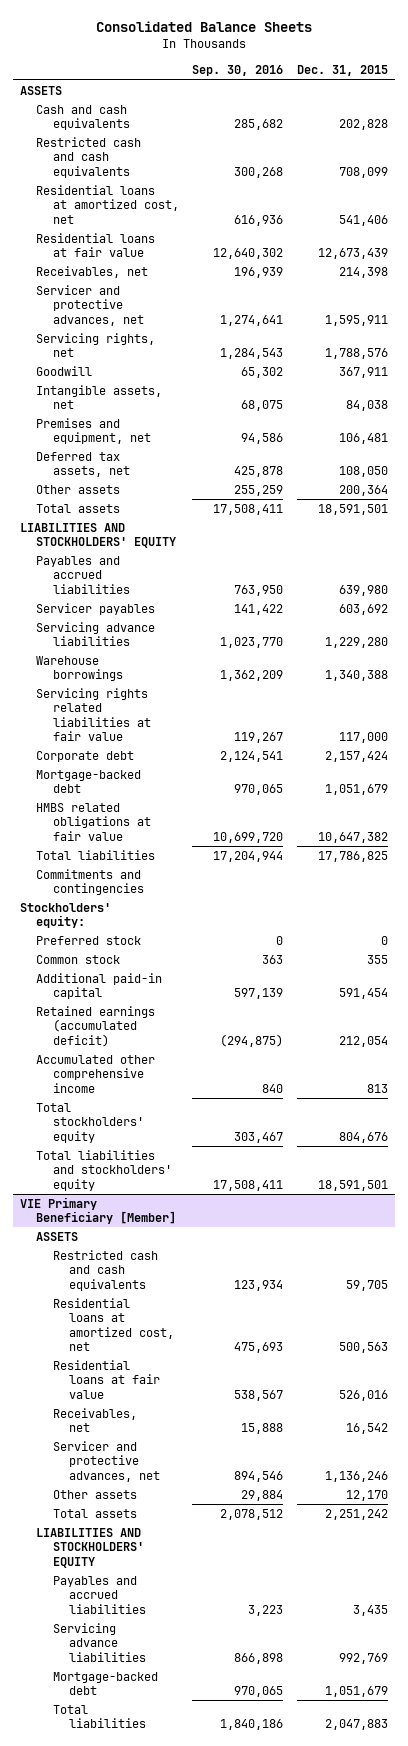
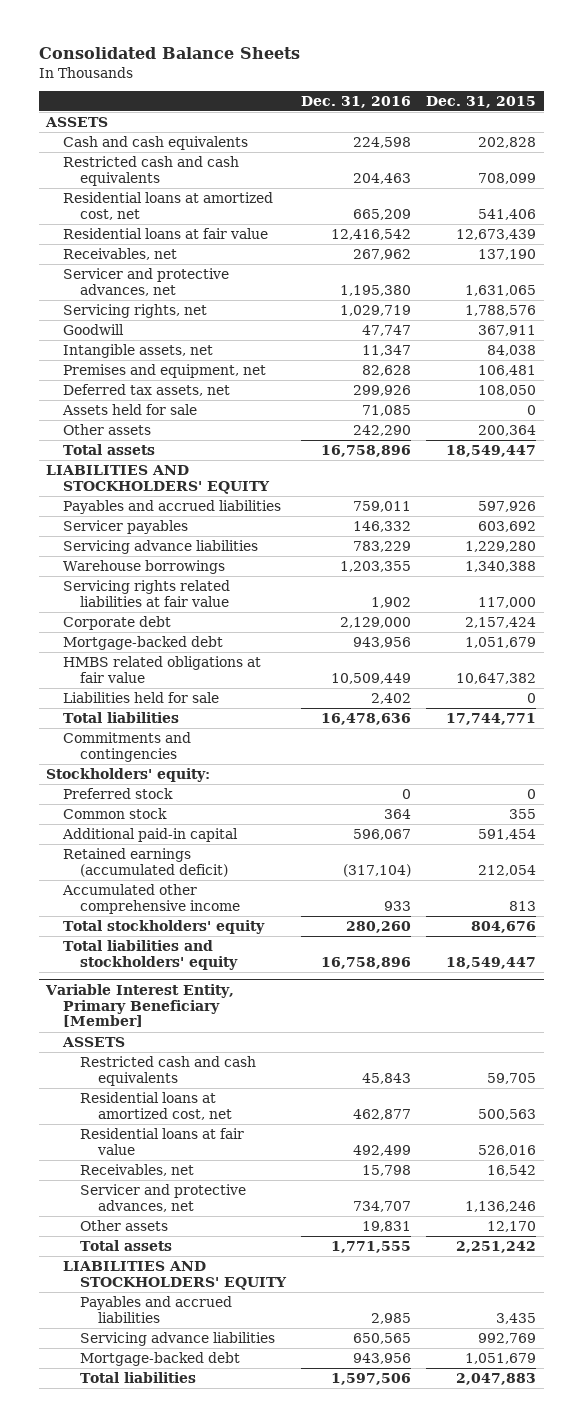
[192,65,284,77] Sep. 30, 2016 -> none
none -> [301,95,412,108] Dec. 31, 2016
[338,266,388,278] 214,398 -> [478,248,537,260] 137,190
[324,314,388,326] 1,595,911 -> [465,284,537,296] 1,631,065
none -> [62,403,198,415] Assets held for sale
[317,503,388,515] 18,591,501 -> [446,444,537,457] 18,549,447
[338,584,388,596] 639,980 -> [478,500,537,512] 597,926
none -> [63,691,220,703] Liabilities held for sale
[317,850,388,862] 17,786,825 -> [446,712,537,725] 17,744,771
[317,1179,388,1191] 18,591,501 -> [446,956,537,969] 18,549,447
[20,1196,177,1225] VIE Primary Beneficiary [Member] -> [45,983,235,1028] Variable Interest Entity, Primary Beneficiary [Member]

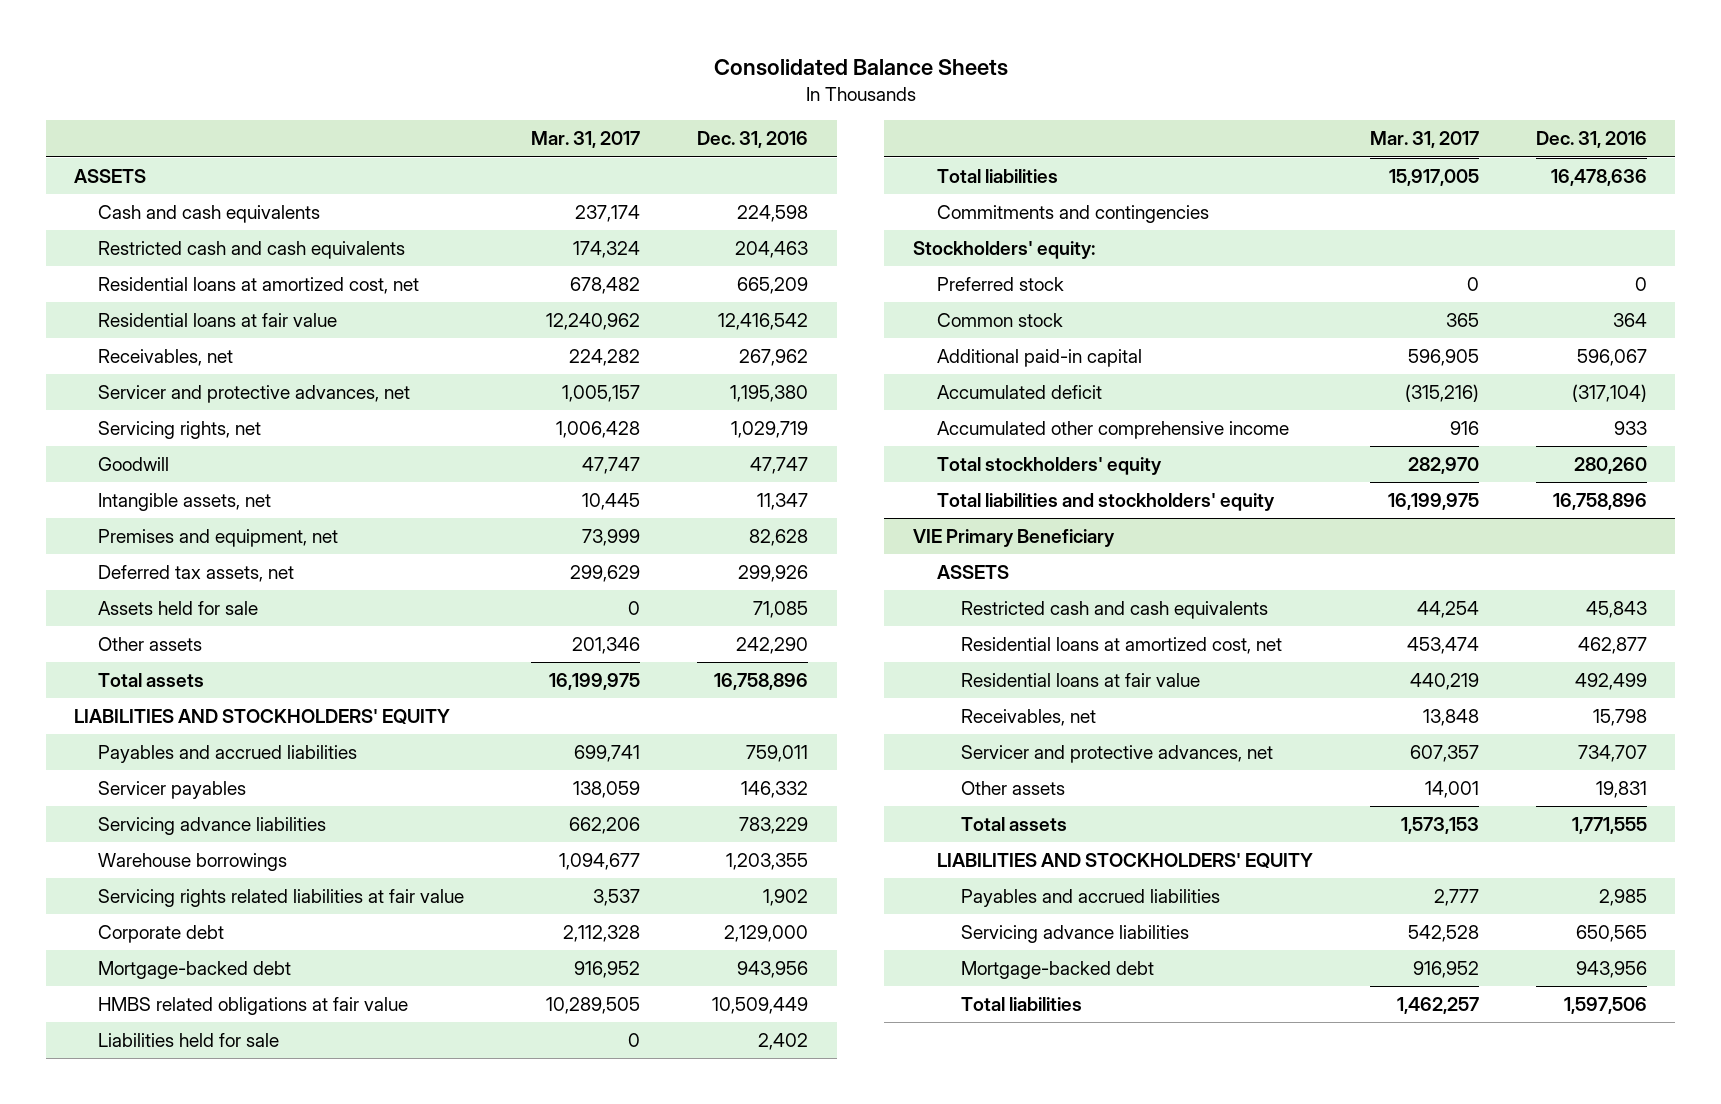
[426,95,537,108] Dec. 31, 2015 -> none
none -> [531,131,641,149] Mar. 31, 2017
[63,847,229,877] Retained earnings (accumulated deficit) -> [937,385,1103,400] Accumulated deficit
[45,983,235,1028] Variable Interest Entity, Primary Beneficiary [Member] -> [912,529,1115,548] VIE Primary Beneficiary

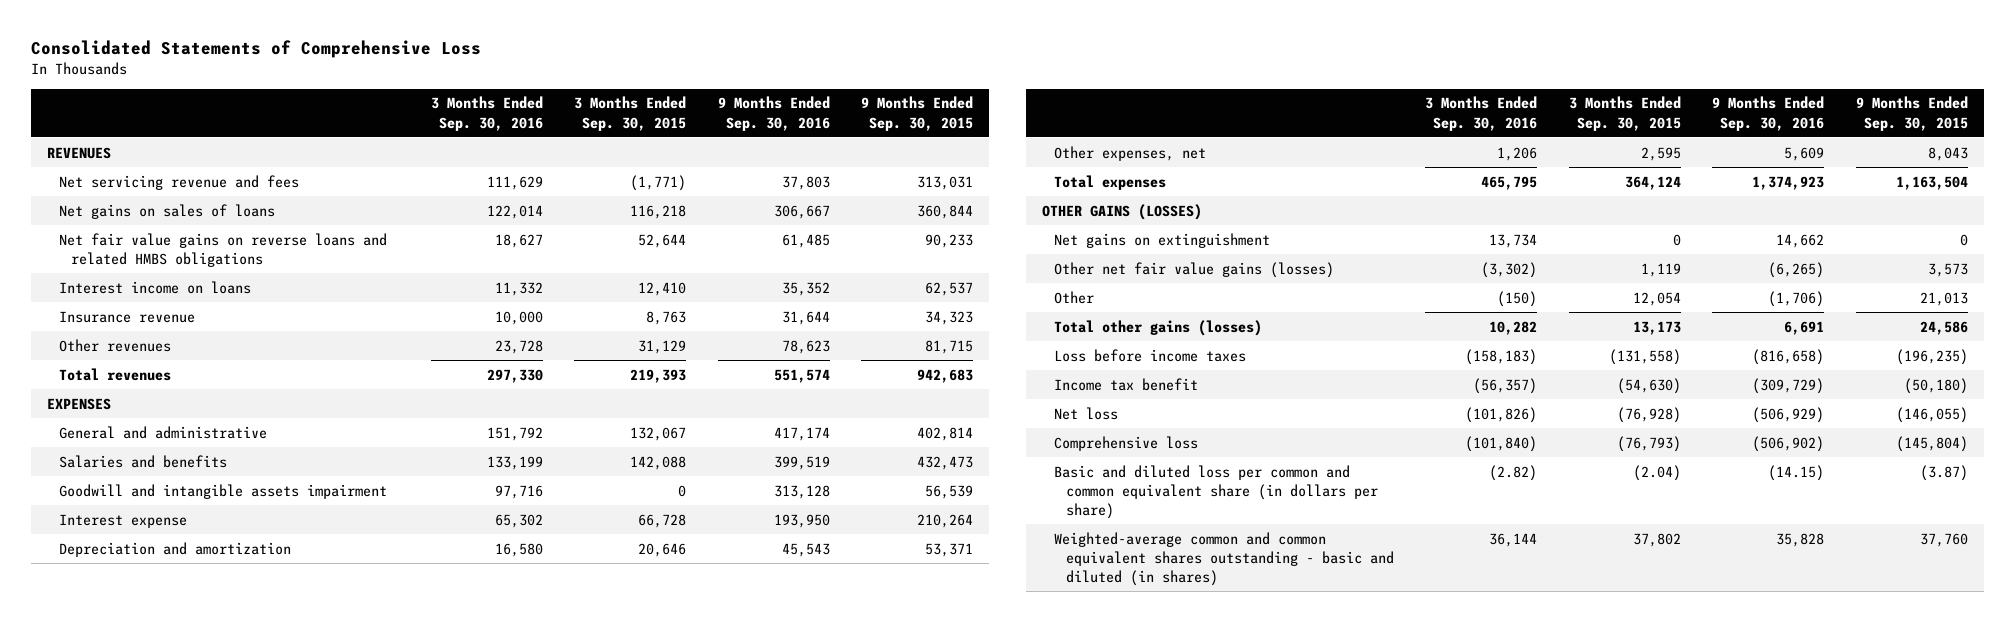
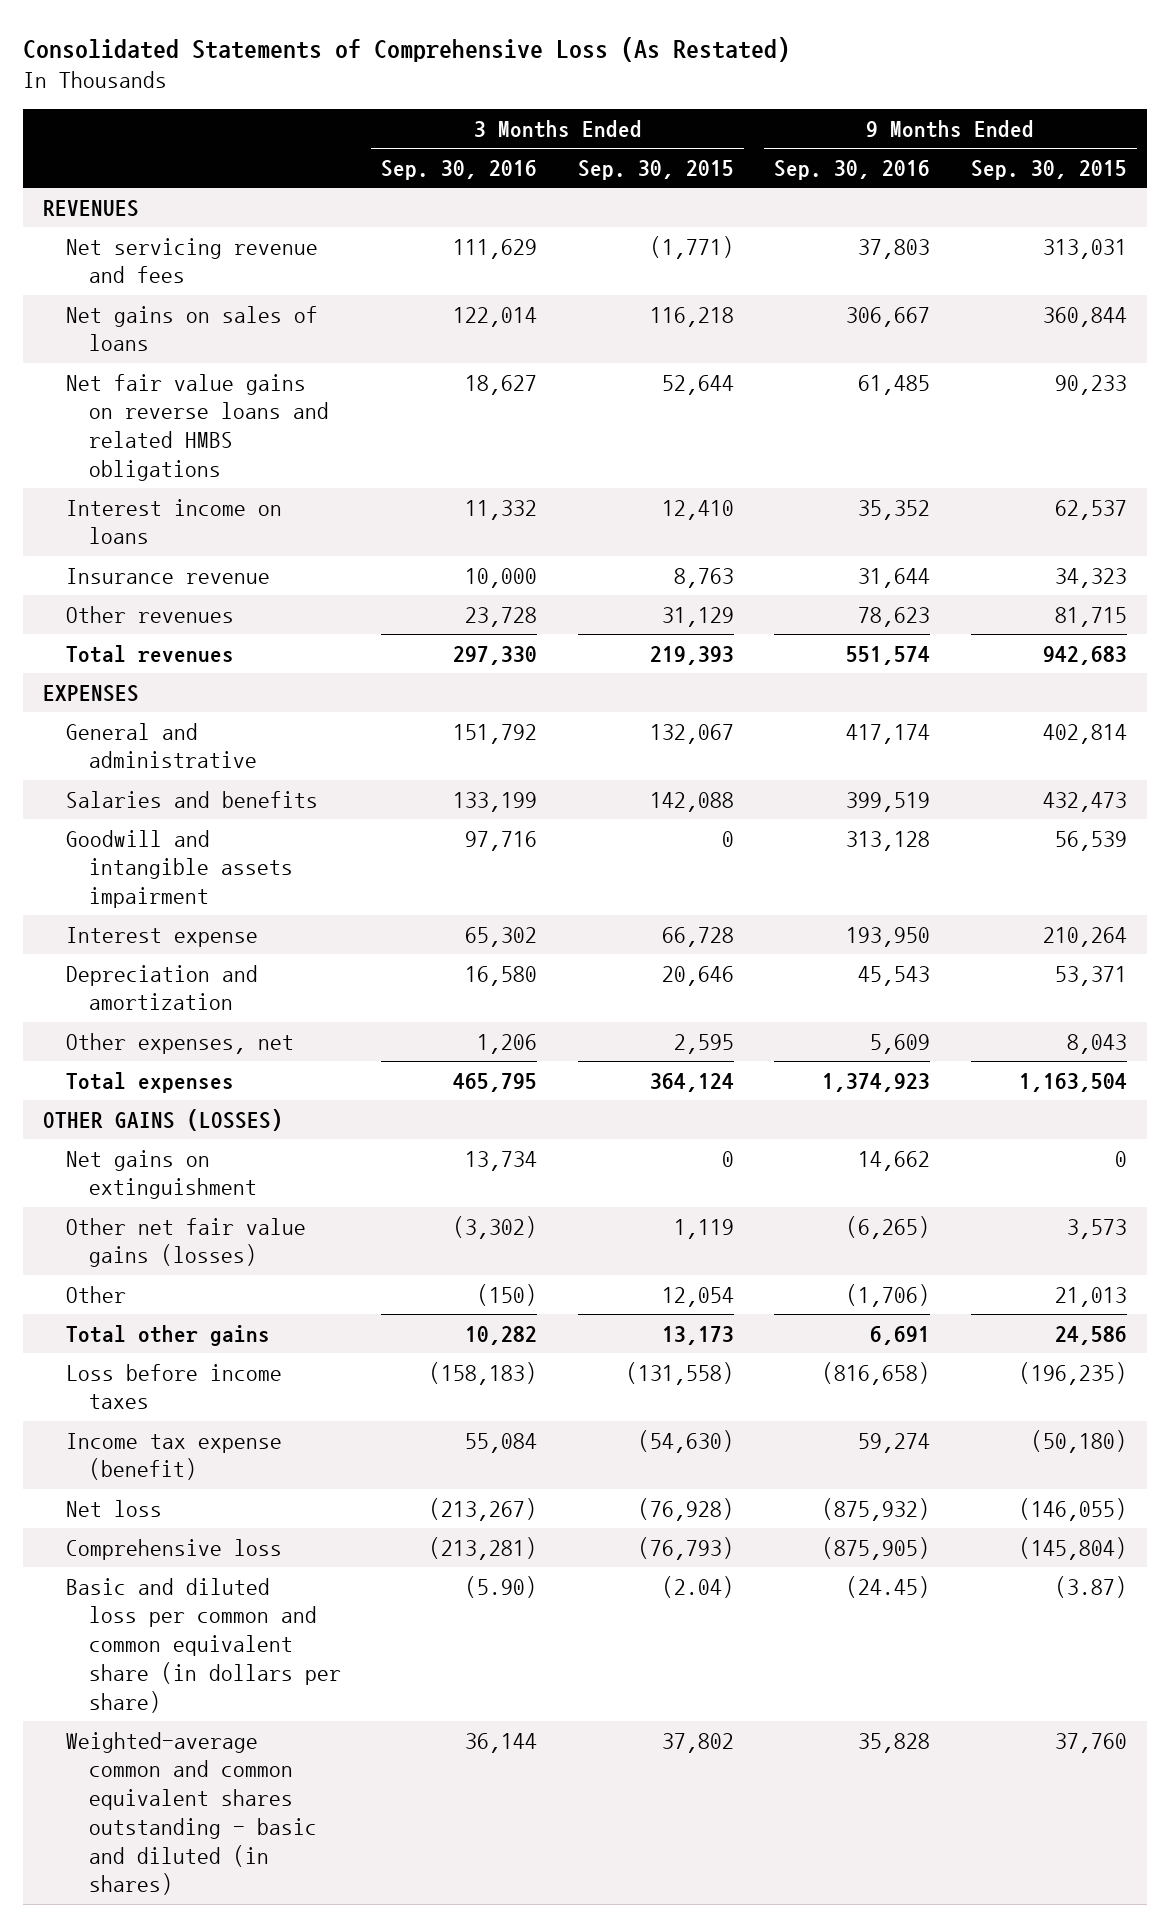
[31,40,482,59] Consolidated Statements of Comprehensive Loss -> [22,37,790,63] Consolidated Statements of Comprehensive Loss (As Restated)
[1053,319,1262,336] Total other gains (losses) -> [65,1324,270,1346] Total other gains
[1053,377,1198,391] Income tax benefit -> [65,1432,282,1481] Income tax expense (benefit)
[1473,377,1538,394] (56,357) -> [465,1432,538,1453] 55,084
[1752,377,1825,394] (309,729) -> [858,1432,931,1453] 59,274
[1465,406,1538,423] (101,826) -> [429,1497,538,1521] (213,267)
[1752,406,1825,423] (506,929) -> [822,1497,931,1521] (875,932)
[1465,435,1538,452] (101,840) -> [429,1536,538,1560] (213,281)
[1752,435,1825,452] (506,902) -> [822,1536,931,1560] (875,905)
[1489,464,1538,481] (2.82) -> [465,1575,538,1598] (5.90)
[1768,464,1825,481] (14.15) -> [846,1575,931,1598] (24.45)

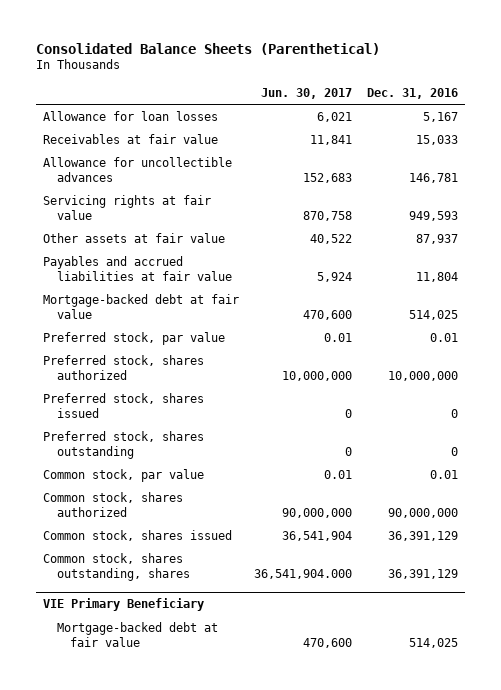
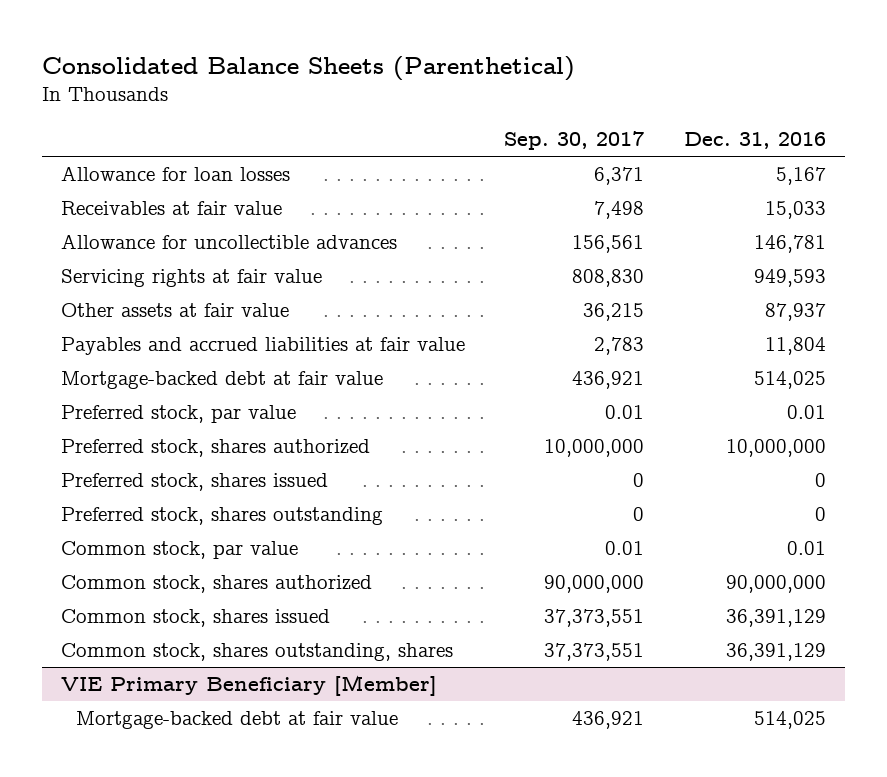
[261,87,353,99] Jun. 30, 2017 -> none
none -> [504,131,645,151] Sep. 30, 2017
[43,598,205,612] VIE Primary Beneficiary -> [61,675,438,697] VIE Primary Beneficiary [Member]

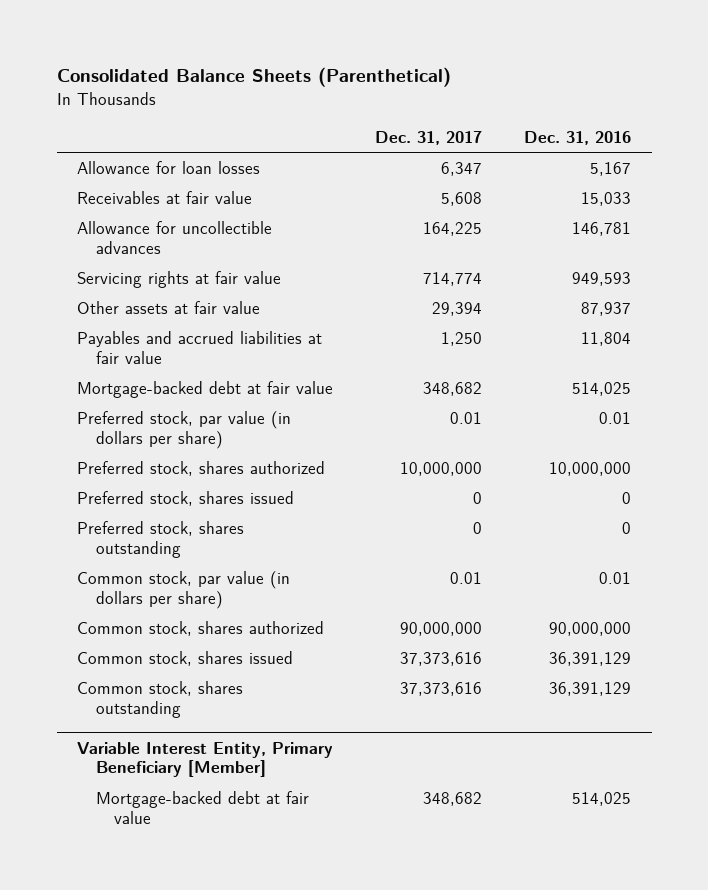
[504,131,645,151] Sep. 30, 2017 -> none
none -> [375,130,483,145] Dec. 31, 2017
[61,405,297,424] Preferred stock, par value -> [77,411,292,449] Preferred stock, par value (in dollars per share)
[61,541,299,560] Common stock, par value -> [77,571,291,609] Common stock, par value (in dollars per share)
[61,643,454,662] Common stock, shares outstanding, shares -> [77,681,244,718] Common stock, shares outstanding
[61,675,438,697] VIE Primary Beneficiary [Member] -> [77,741,334,778] Variable Interest Entity, Primary Beneficiary [Member]

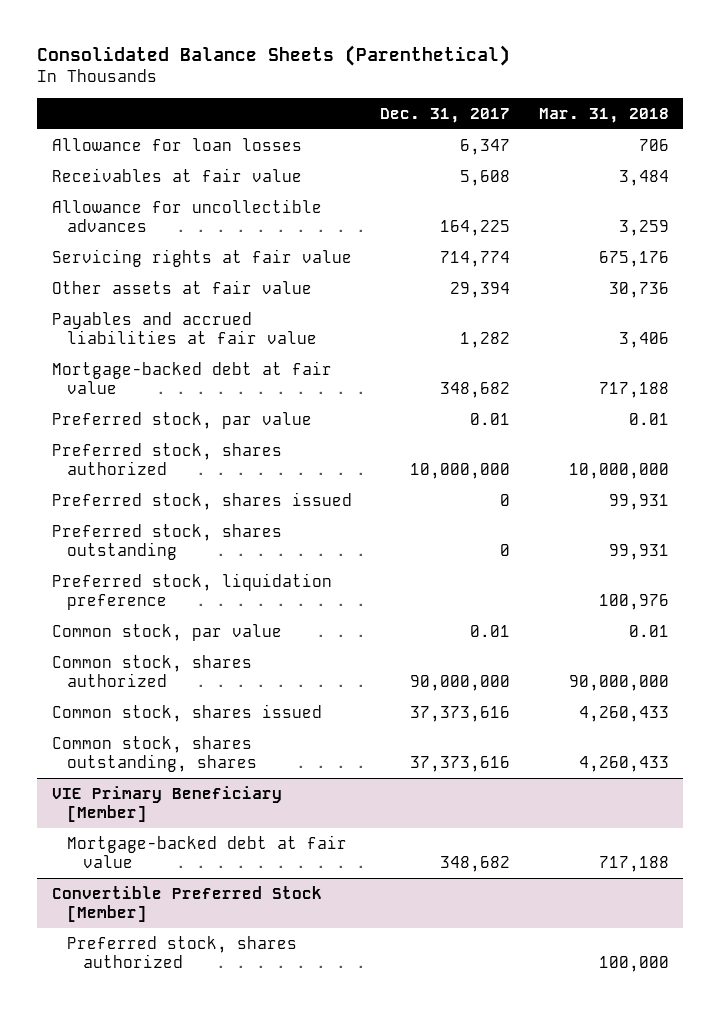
[523,130,631,145] Dec. 31, 2016 -> none
none -> [538,107,669,123] Mar. 31, 2018
[441,332,483,347] 1,250 -> [460,332,511,349] 1,282
[77,411,292,449] Preferred stock, par value (in dollars per share) -> [51,411,312,429] Preferred stock, par value
none -> [51,572,332,611] Preferred stock, liquidation preference
[77,571,291,609] Common stock, par value (in dollars per share) -> [51,623,282,641] Common stock, par value
[77,681,244,718] Common stock, shares outstanding -> [51,735,258,773] Common stock, shares outstanding, shares
[77,741,334,778] Variable Interest Entity, Primary Beneficiary [Member] -> [51,785,282,823] VIE Primary Beneficiary [Member]
none -> [51,885,322,923] Convertible Preferred Stock [Member]
none -> [67,935,298,969] Preferred stock, shares authorized

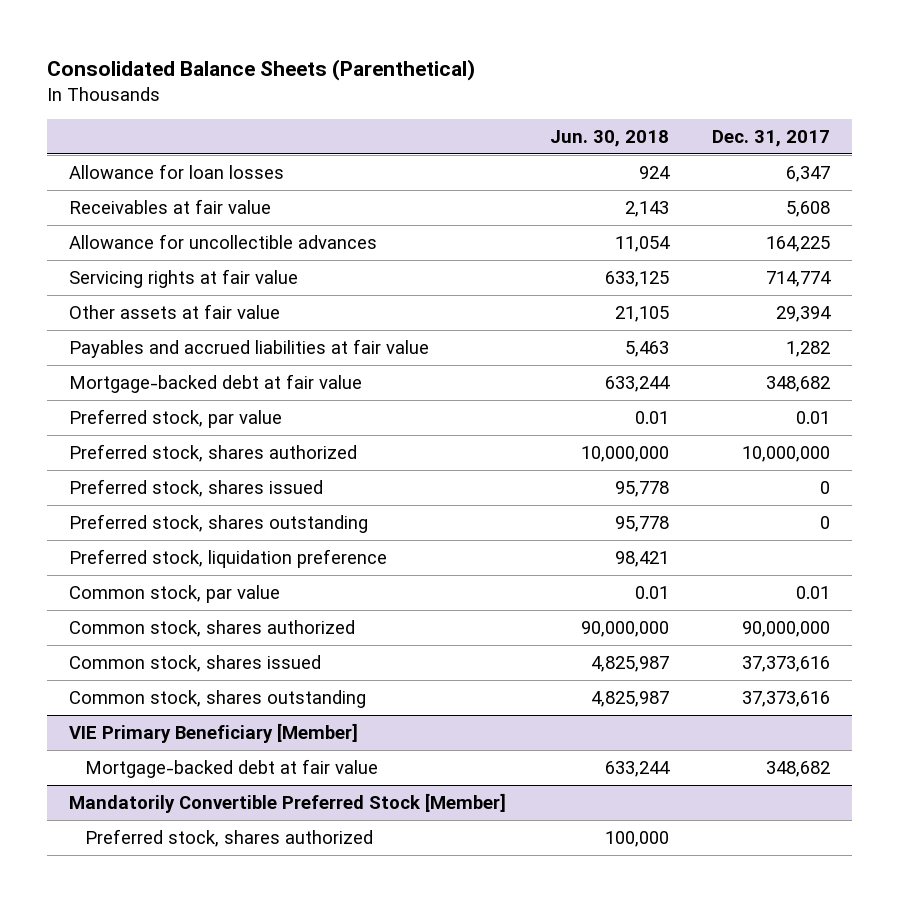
[538,107,669,123] Mar. 31, 2018 -> none
none -> [549,129,669,147] Jun. 30, 2018
[51,735,258,773] Common stock, shares outstanding, shares -> [69,689,367,708] Common stock, shares outstanding
[51,885,322,923] Convertible Preferred Stock [Member] -> [69,792,507,813] Mandatorily Convertible Preferred Stock [Member]

